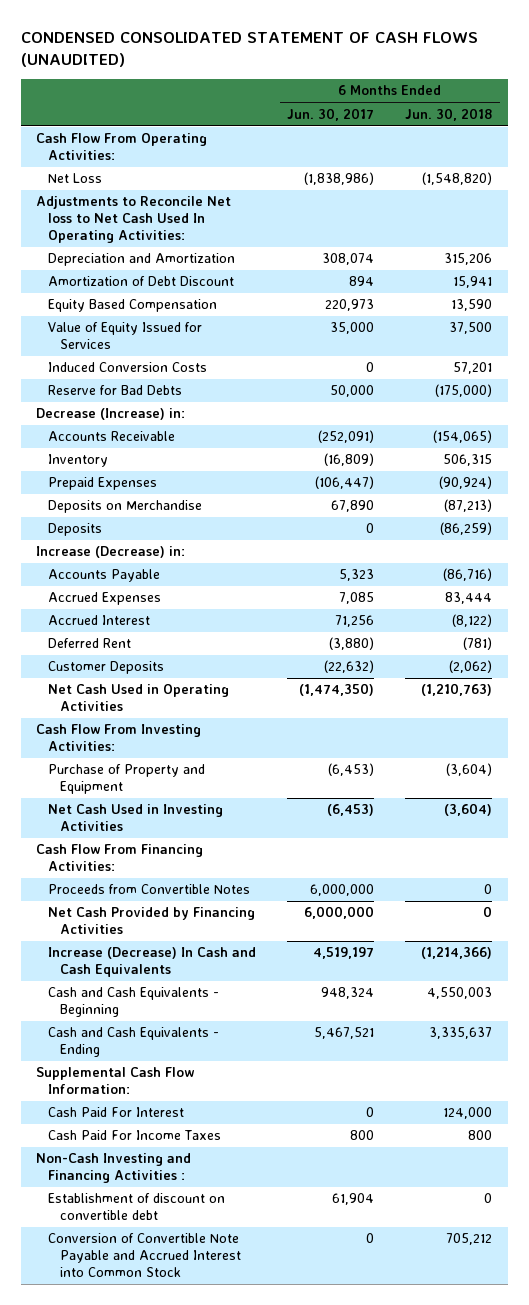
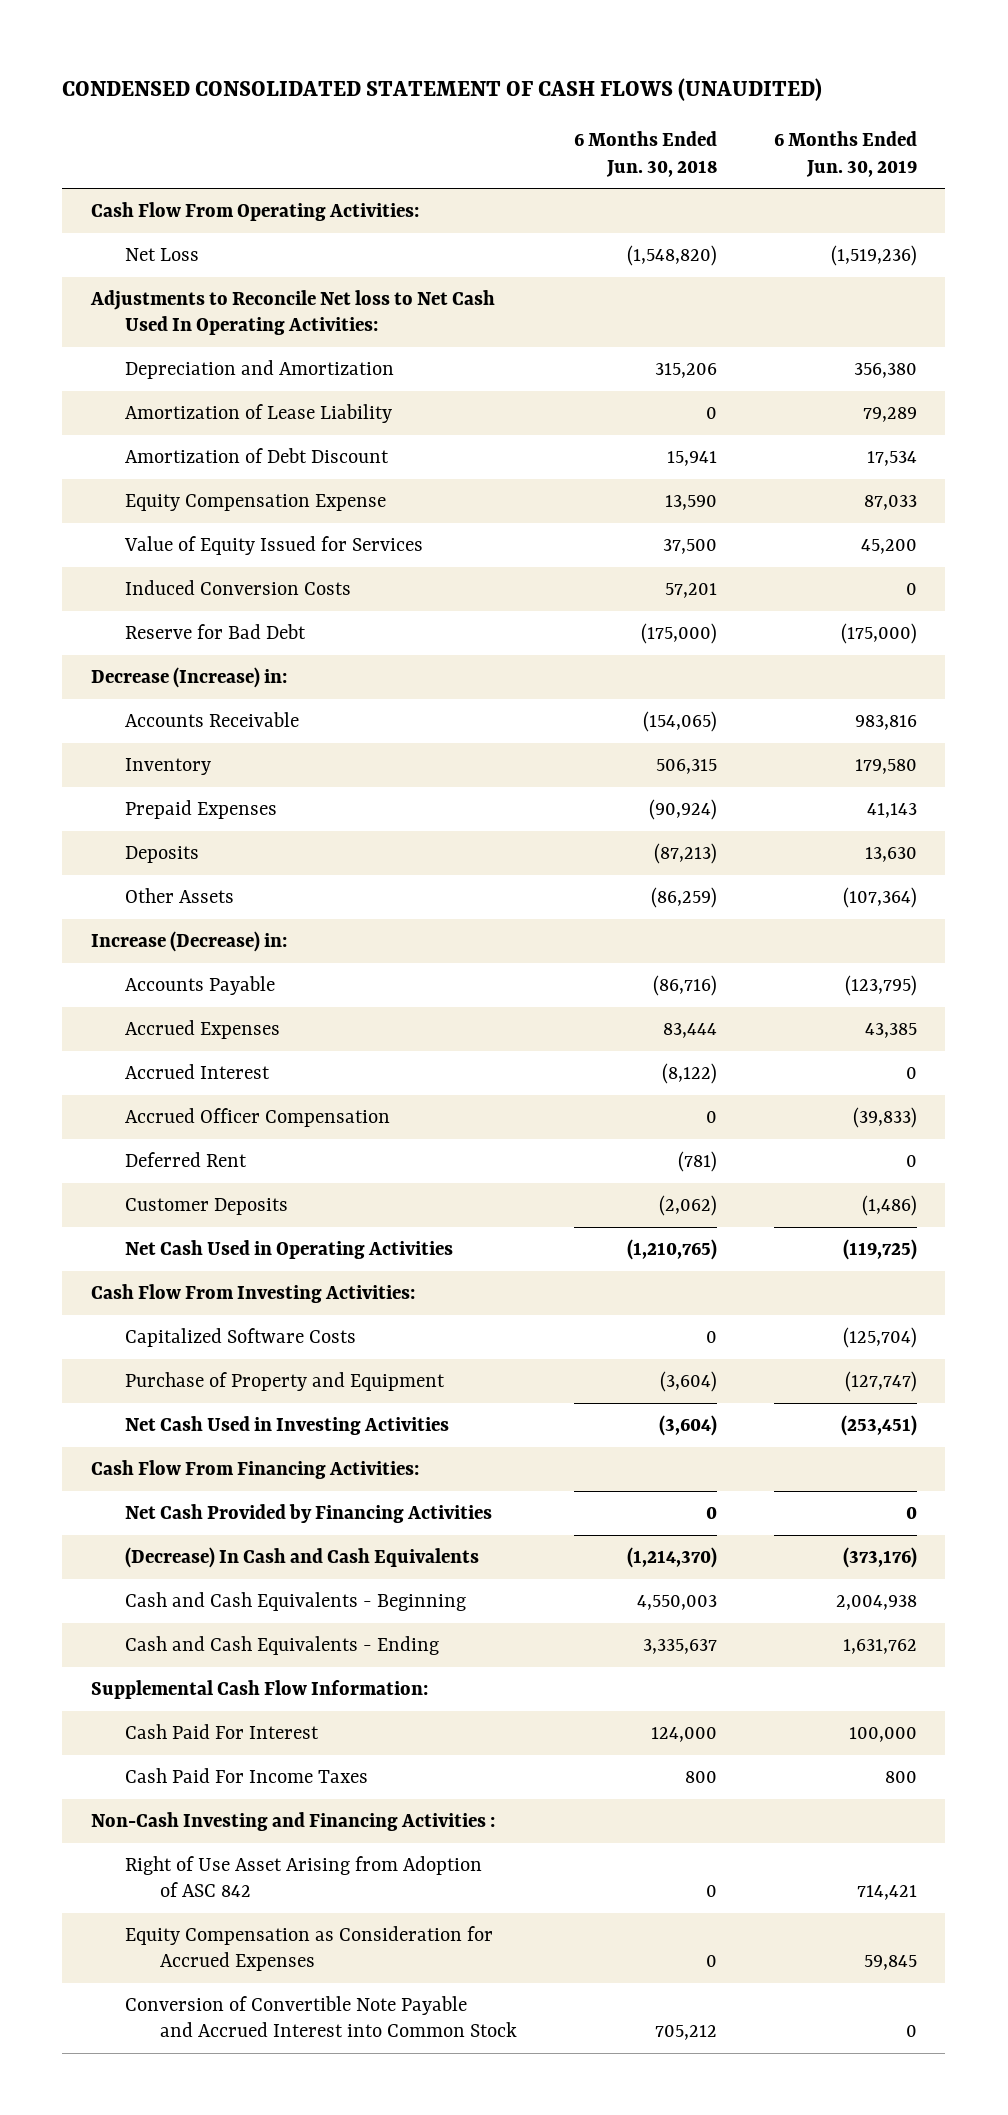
[287,107,375,121] Jun. 30, 2017 -> none
none -> [773,131,917,177] 6 Months Ended Jun. 30, 2019
none -> [125,404,393,424] Amortization of Lease Liability
[48,299,218,313] Equity Based Compensation -> [125,494,387,512] Equity Compensation Expense
[48,385,183,396] Reserve for Bad Debts -> [125,624,307,640] Reserve for Bad Debt
[48,500,203,514] Deposits on Merchandise -> none
[440,522,493,536] (86,259) -> [653,843,717,865] (87,213)
none -> [125,888,235,904] Other Assets
none -> [125,1108,391,1128] Accrued Officer Compensation
[421,683,493,697] (1,210,763) -> [626,1239,717,1261] (1,210,765)
none -> [125,1328,357,1348] Capitalized Software Costs
[48,884,251,895] Proceeds from Convertible Notes -> none
[48,947,257,978] Increase (Decrease) In Cash and Cash Equivalents -> [125,1547,480,1569] (Decrease) In Cash and Cash Equivalents
[421,947,493,960] (1,214,366) -> [626,1547,717,1569] (1,214,370)
[48,1193,226,1221] Establishment of discount on convertible debt -> none
none -> [125,1856,483,1898] Right of Use Asset Arising from Adoption of ASC 842
none -> [125,1926,494,1972] Equity Compensation as Consideration for Accrued Expenses

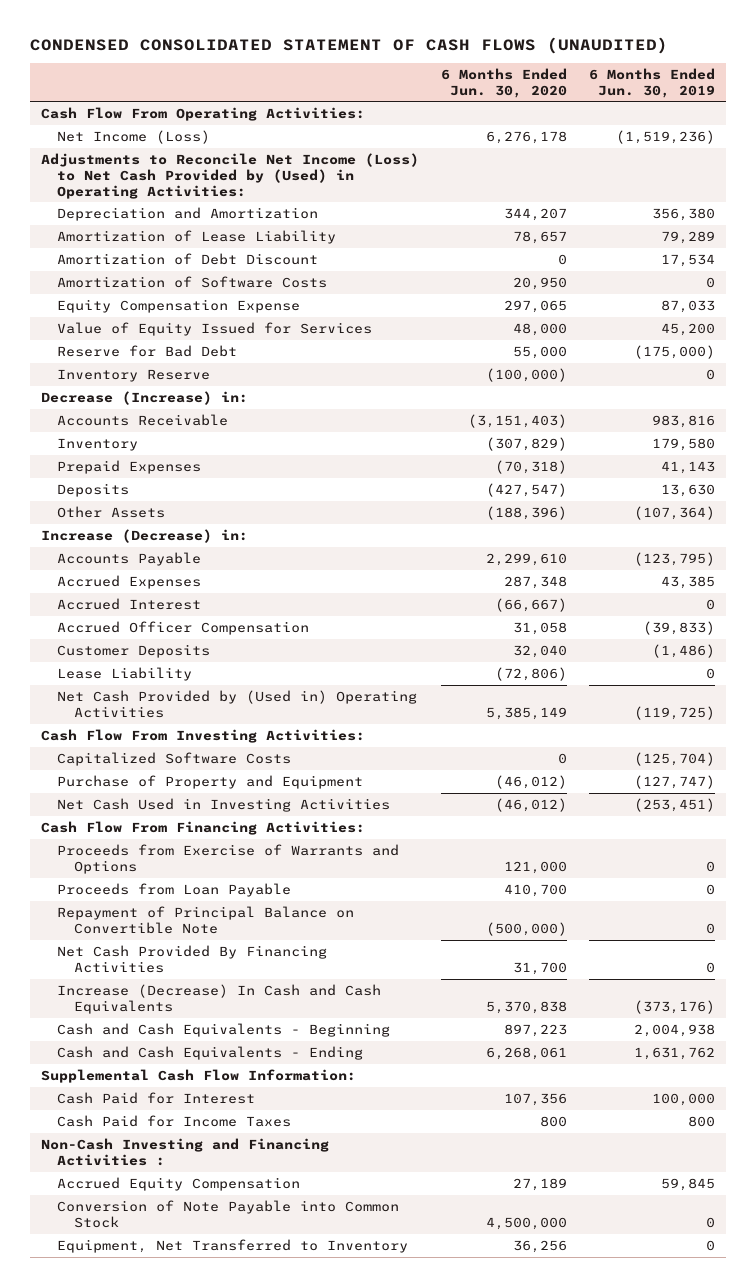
[573,131,717,177] 6 Months Ended Jun. 30, 2018 -> none
none -> [440,67,567,98] 6 Months Ended Jun. 30, 2020
[125,248,200,262] Net Loss -> [57,129,211,144] Net Income (Loss)
[89,290,495,336] Adjustments to Reconcile Net loss to Net Cash Used In Operating Activities: -> [40,152,419,199] Adjustments to Reconcile Net Income (Loss) to Net Cash Provided by (Used) in Operating Activities:
none -> [57,275,328,288] Amortization of Software Costs
[125,580,352,596] Induced Conversion Costs -> none
none -> [57,368,211,382] Inventory Reserve
[125,1152,248,1168] Deferred Rent -> none
none -> [57,666,193,681] Lease Liability
[125,1240,454,1260] Net Cash Used in Operating Activities -> [57,689,418,718] Net Cash Provided by (Used in) Operating Activities
none -> [57,843,400,874] Proceeds from Exercise of Warrants and Options
none -> [57,882,292,897] Proceeds from Loan Payable
none -> [57,905,355,934] Repayment of Principal Balance on Convertible Note
[125,1504,493,1524] Net Cash Provided by Financing Activities -> [57,944,328,973] Net Cash Provided By Financing Activities
[125,1547,480,1569] (Decrease) In Cash and Cash Equivalents -> [57,983,382,1014] Increase (Decrease) In Cash and Cash Equivalents
[125,1724,320,1740] Cash Paid For Interest -> [57,1091,256,1104] Cash Paid for Interest
[125,1768,369,1784] Cash Paid For Income Taxes -> [57,1114,292,1127] Cash Paid for Income Taxes
[125,1856,483,1898] Right of Use Asset Arising from Adoption of ASC 842 -> none
[125,1926,494,1972] Equity Compensation as Consideration for Accrued Expenses -> [57,1176,301,1191] Accrued Equity Compensation
[125,1996,517,2038] Conversion of Convertible Note Payable and Accrued Interest into Common Stock -> [57,1199,400,1228] Conversion of Note Payable into Common Stock
none -> [57,1238,409,1253] Equipment, Net Transferred to Inventory

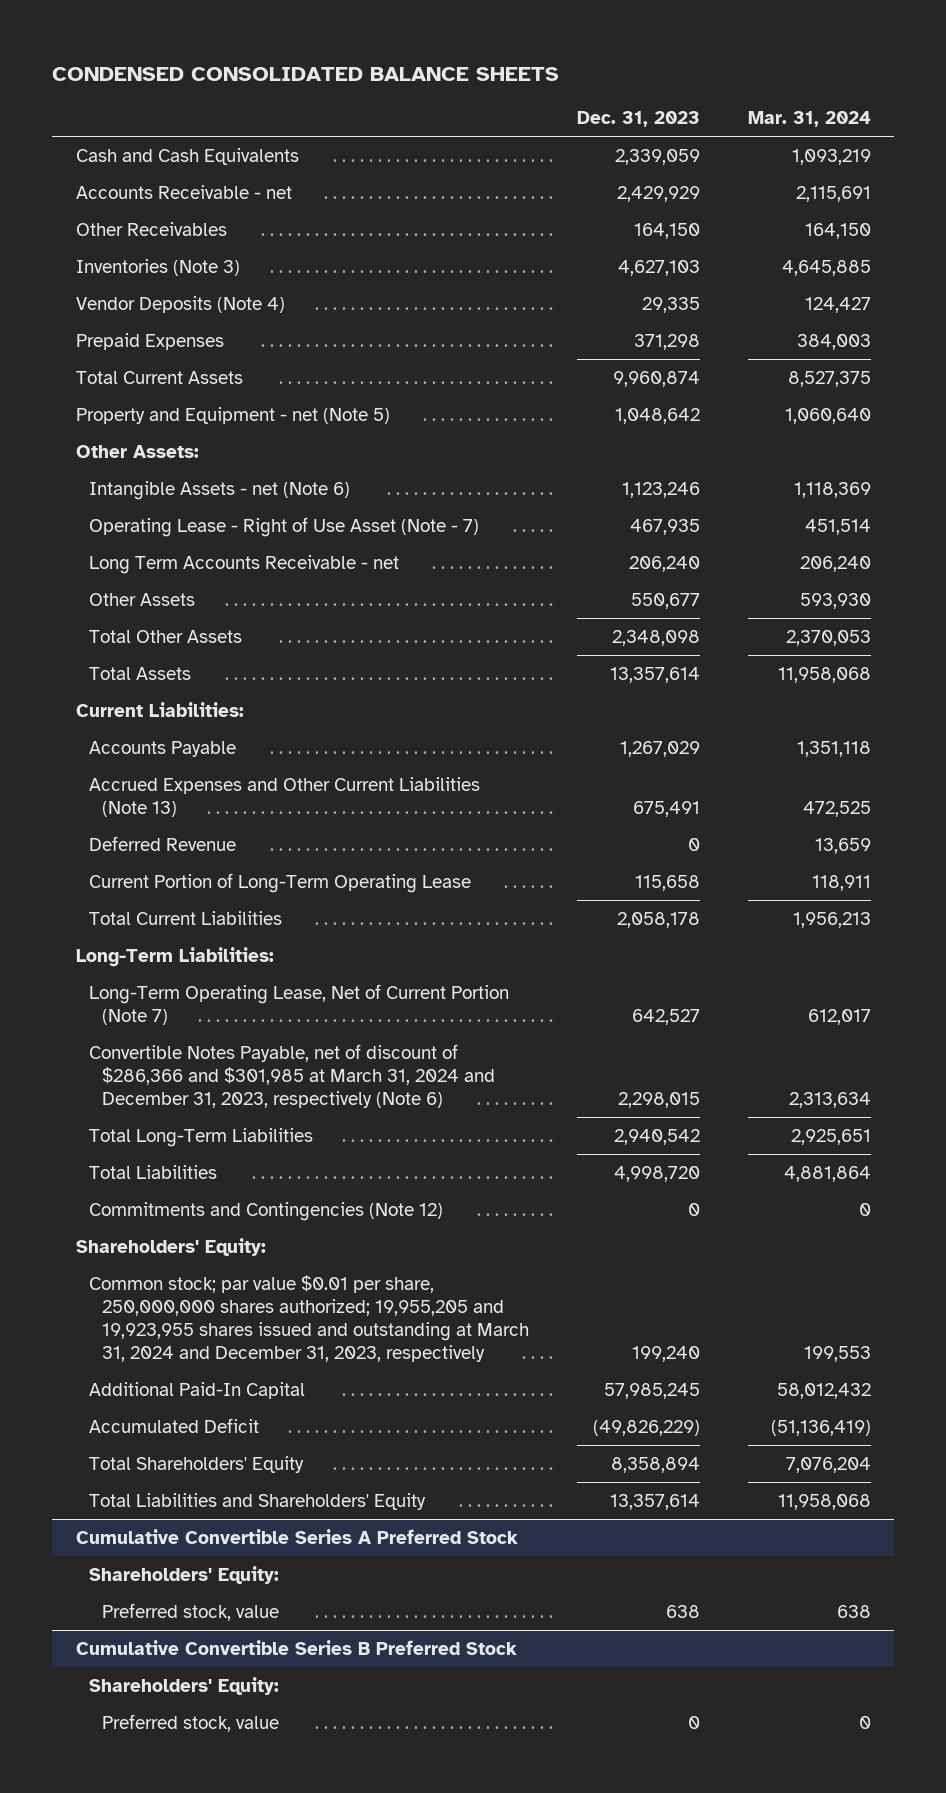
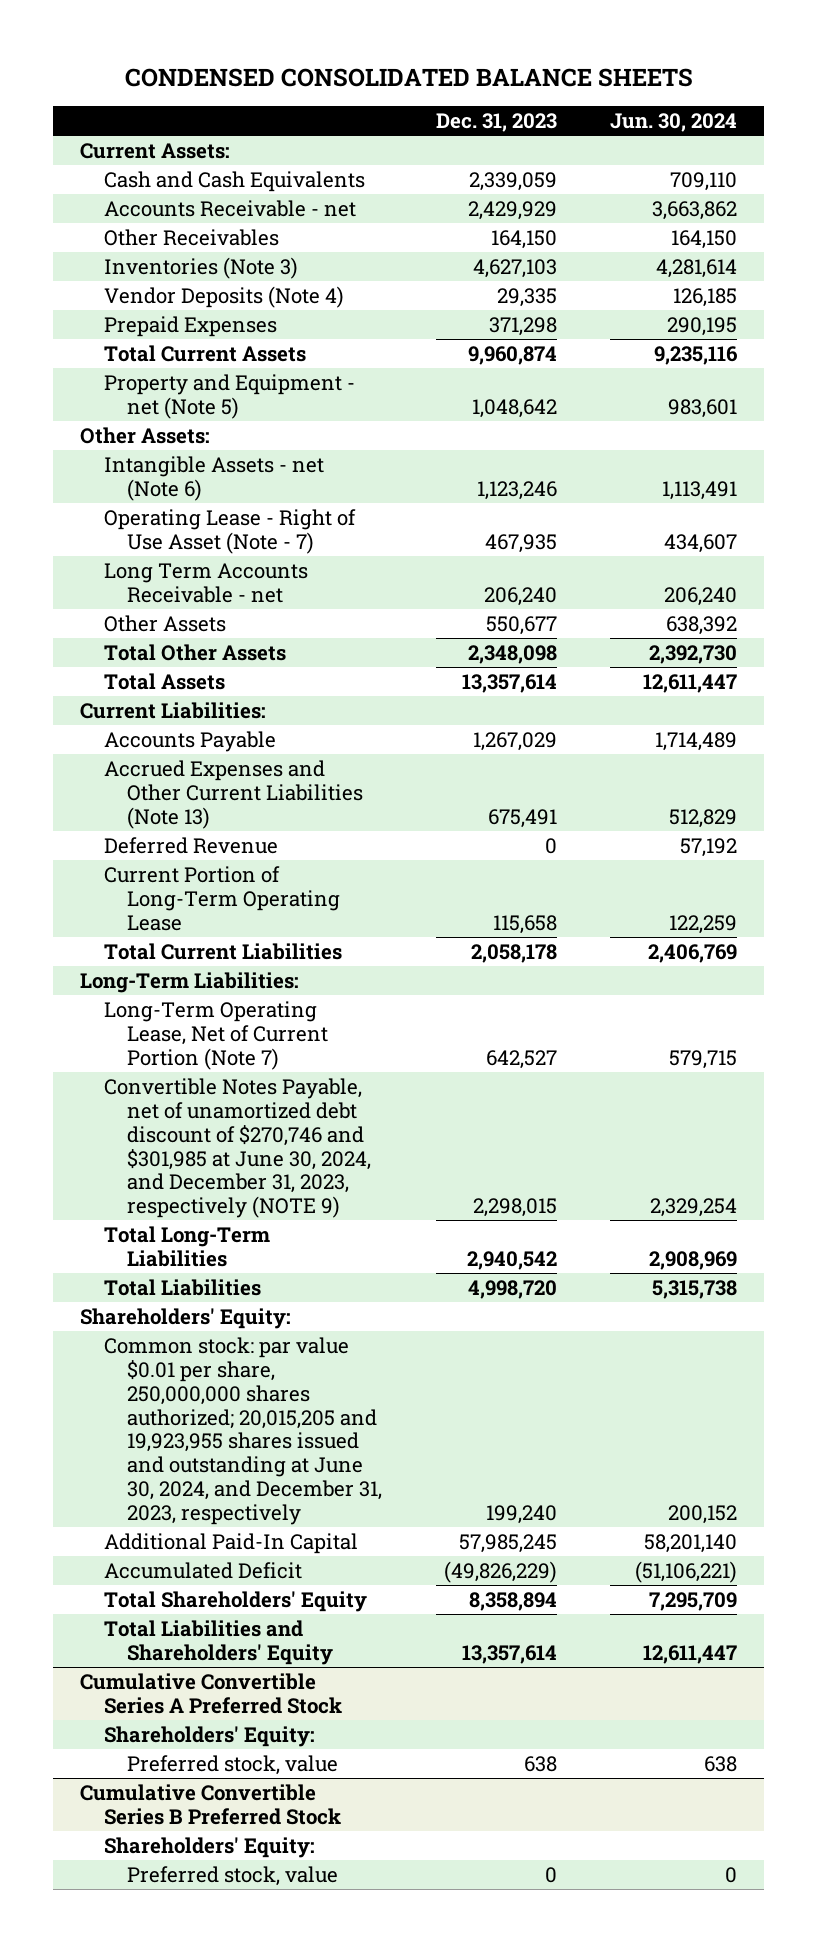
[747,111,871,128] Mar. 31, 2024 -> none
none -> [610,113,738,133] Jun. 30, 2024
none -> [80,142,231,159] Current Assets:
[89,1043,496,1108] Convertible Notes Payable, net of discount of $286,366 and $301,985 at March 31, 2024 and December 31, 2023, respectively (Note 6) -> [103,1077,372,1219] Convertible Notes Payable, net of unamortized debt discount of $270,746 and $301,985 at June 30, 2024, and December 31, 2023, respectively (NOTE 9)
[89,1201,444,1221] Commitments and Contingencies (Note 12) -> none
[89,1274,530,1362] Common stock; par value $0.01 per share, 250,000,000 shares authorized; 19,955,205 and 19,923,955 shares issued and outstanding at March 31, 2024 and December 31, 2023, respectively -> [103,1336,383,1526] Common stock: par value $0.01 per share, 250,000,000 shares authorized; 20,015,205 and 19,923,955 shares issued and outstanding at June 30, 2024, and December 31, 2023, respectively

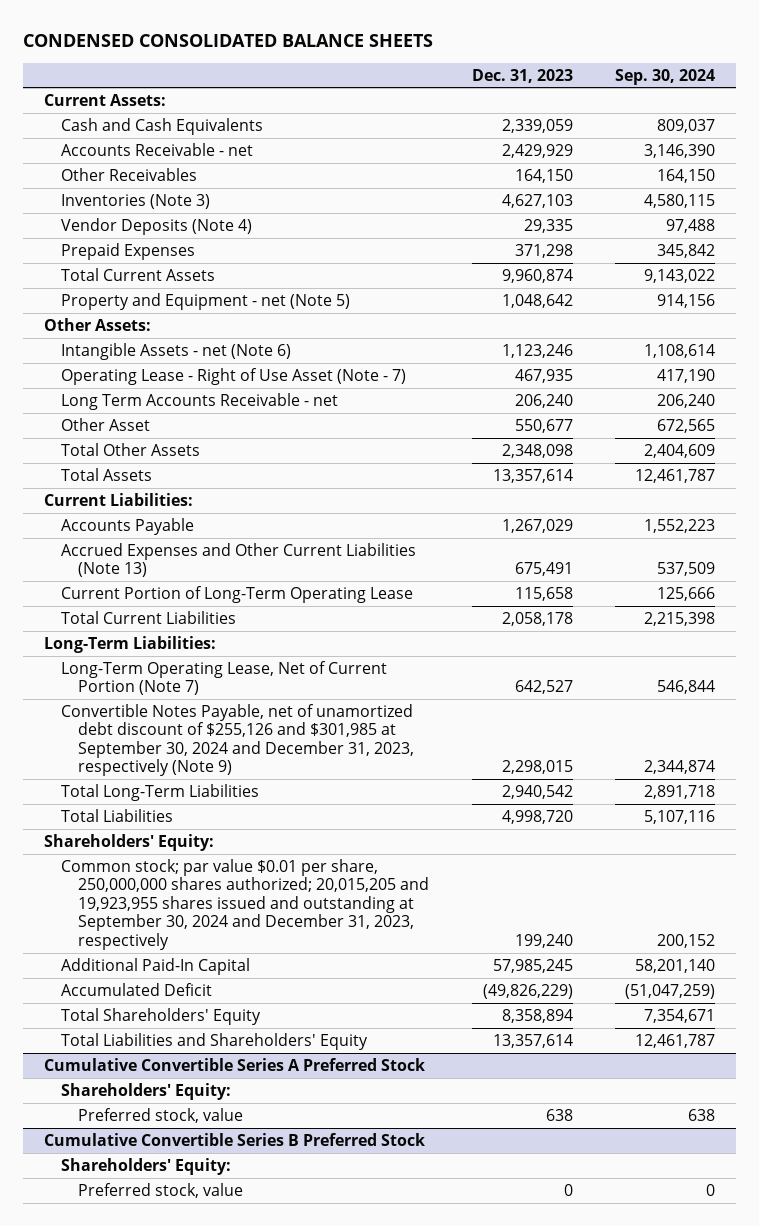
[610,113,738,133] Jun. 30, 2024 -> none
none -> [614,68,715,85] Sep. 30, 2024
[103,614,226,632] Other Assets -> [61,417,151,431] Other Asset
[103,836,278,854] Deferred Revenue -> none
[103,1077,372,1219] Convertible Notes Payable, net of unamortized debt discount of $270,746 and $301,985 at June 30, 2024, and December 31, 2023, respectively (NOTE 9) -> [61,703,415,777] Convertible Notes Payable, net of unamortized debt discount of $255,126 and $301,985 at September 30, 2024 and December 31, 2023, respectively (Note 9)
[103,1336,383,1526] Common stock: par value $0.01 per share, 250,000,000 shares authorized; 20,015,205 and 19,923,955 shares issued and outstanding at June 30, 2024, and December 31, 2023, respectively -> [61,858,430,950] Common stock; par value $0.01 per share, 250,000,000 shares authorized; 20,015,205 and 19,923,955 shares issued and outstanding at September 30, 2024 and December 31, 2023, respectively

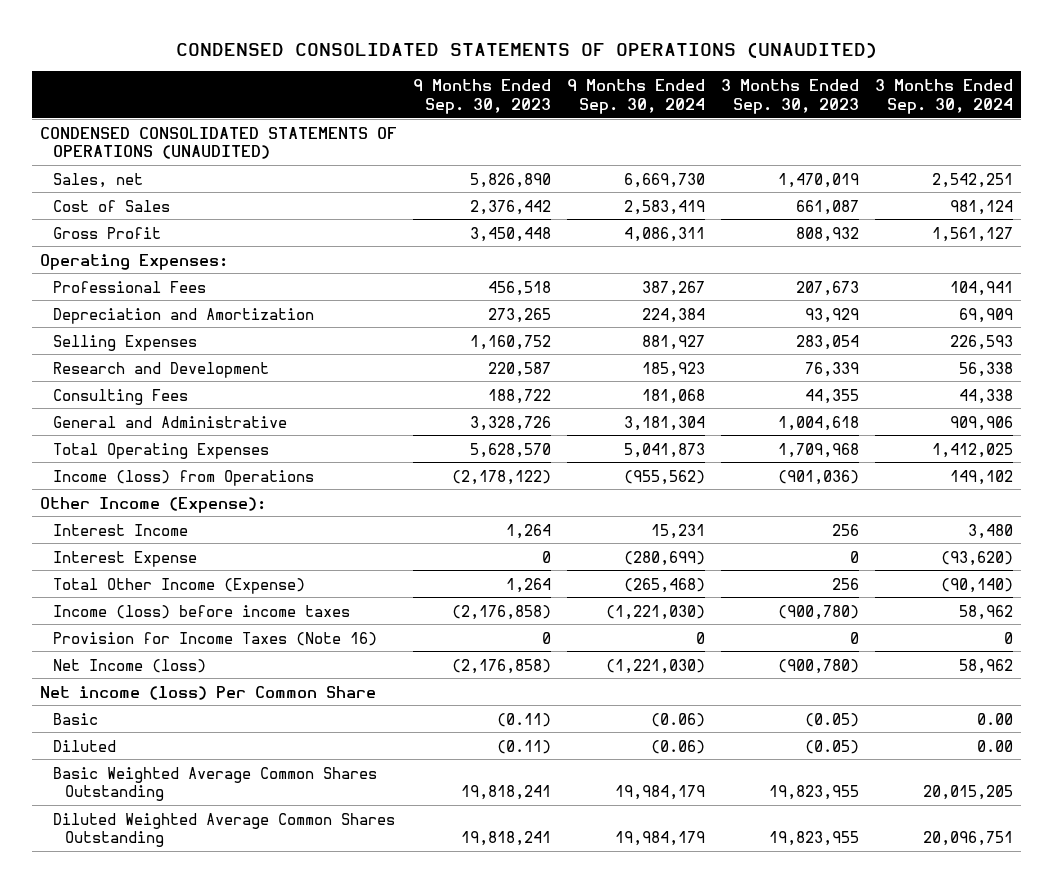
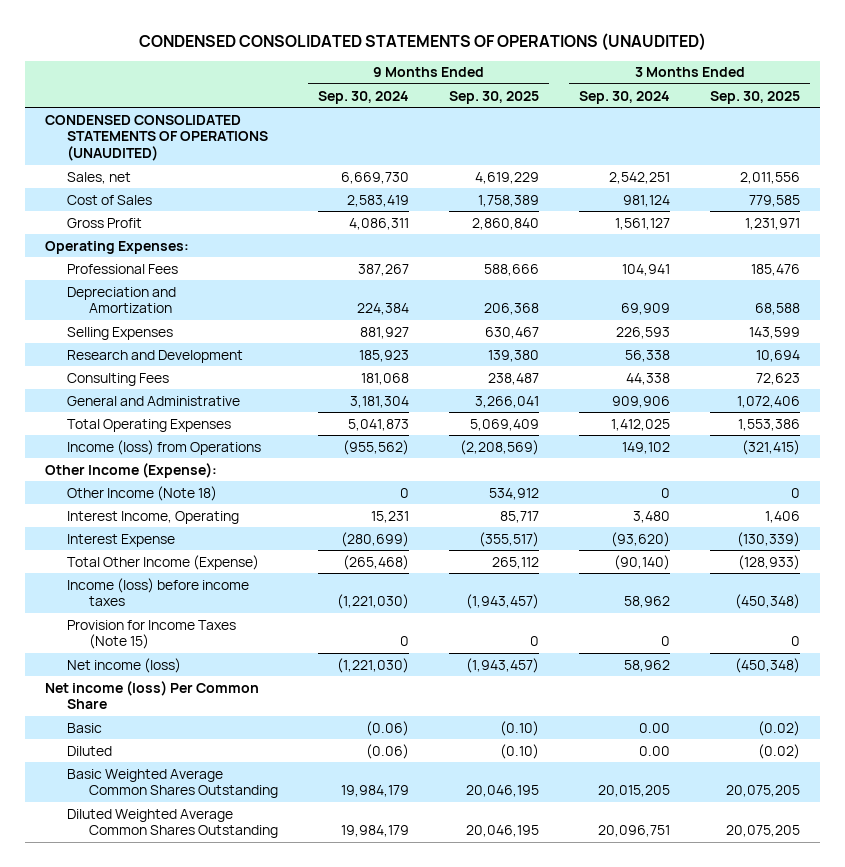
[413,78,552,114] 9 Months Ended Sep. 30, 2023 -> none
[721,78,860,114] 3 Months Ended Sep. 30, 2023 -> none
none -> [449,90,540,104] Sep. 30, 2025
none -> [710,90,801,104] Sep. 30, 2025
none -> [67,485,218,501] Other Income (Note 18)
[52,523,188,536] Interest Income -> [67,510,240,524] Interest Income, Operating
[52,631,377,646] Provision for Income Taxes (Note 16) -> [67,619,237,650] Provision for Income Taxes (Note 15)
[52,658,206,673] Net Income (loss) -> [67,657,182,673] Net income (loss)

